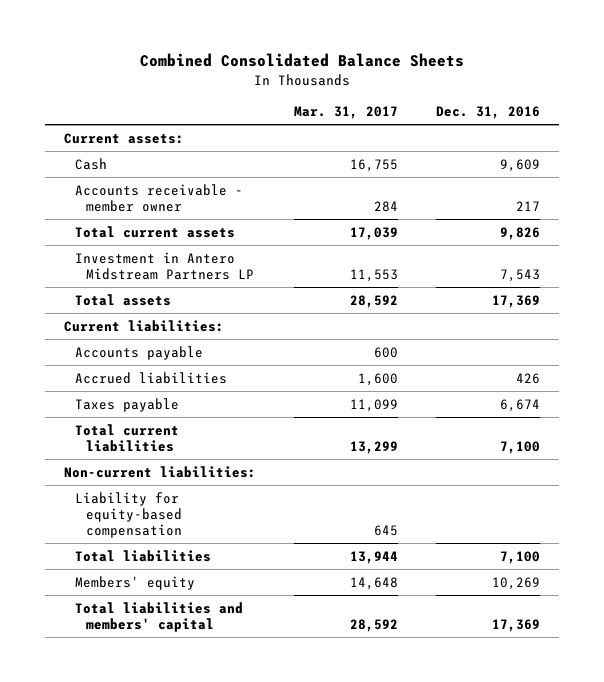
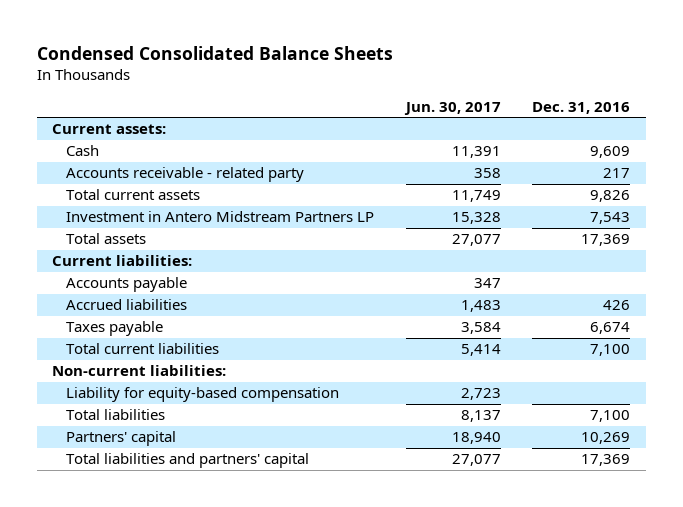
[140,53,465,68] Combined Consolidated Balance Sheets -> [36,45,393,60] Condensed Consolidated Balance Sheets
[294,106,399,120] Mar. 31, 2017 -> none
none -> [403,101,501,115] Jun. 30, 2017
[75,183,244,212] Accounts receivable - member owner -> [66,167,305,183] Accounts receivable - related party
[75,575,196,590] Members' equity -> [66,431,177,447] Partners' capital
[75,601,244,632] Total liabilities and members' capital -> [66,453,310,469] Total liabilities and partners' capital

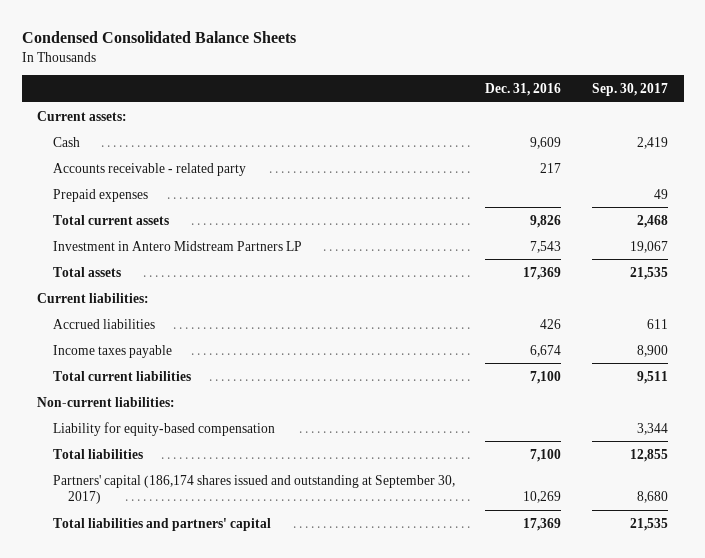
[403,101,501,115] Jun. 30, 2017 -> none
none -> [592,83,669,97] Sep. 30, 2017
none -> [52,188,148,202] Prepaid expenses
[66,277,188,293] Accounts payable -> none
[66,321,164,337] Taxes payable -> [52,344,172,358] Income taxes payable
[66,431,177,447] Partners' capital -> [52,474,455,504] Partners' capital (186,174 shares issued and outstanding at September 30, 2017)

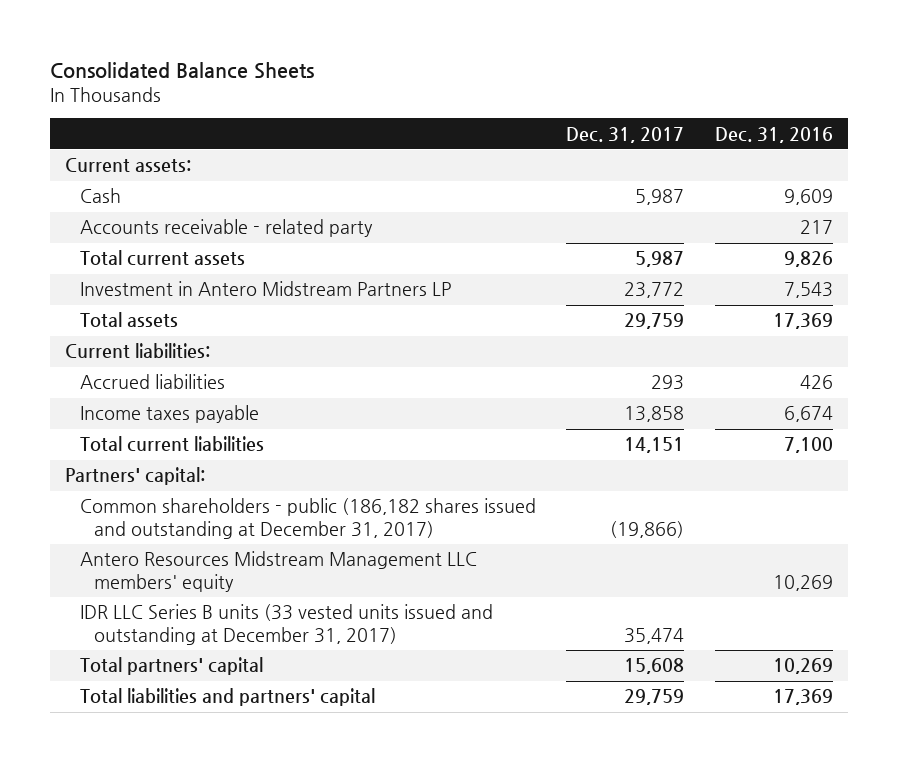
[21,31,296,44] Condensed Consolidated Balance Sheets -> [49,61,314,79] Consolidated Balance Sheets
[592,83,669,97] Sep. 30, 2017 -> none
none -> [566,126,685,143] Dec. 31, 2017
[52,188,148,202] Prepaid expenses -> none
[37,396,176,407] Non-current liabilities: -> none
[52,421,275,436] Liability for equity-based compensation -> none
[52,448,143,459] Total liabilities -> none
none -> [64,467,205,486] Partners' capital:
none -> [79,498,536,539] Common shareholders - public (186,182 shares issued and outstanding at December 31, 2017)
none -> [79,551,477,592] Antero Resources Midstream Management LLC members' equity
none -> [79,604,493,645] IDR LLC Series B units (33 vested units issued and outstanding at December 31, 2017)
[52,474,455,504] Partners' capital (186,174 shares issued and outstanding at September 30, 2017) -> [79,657,263,676] Total partners' capital

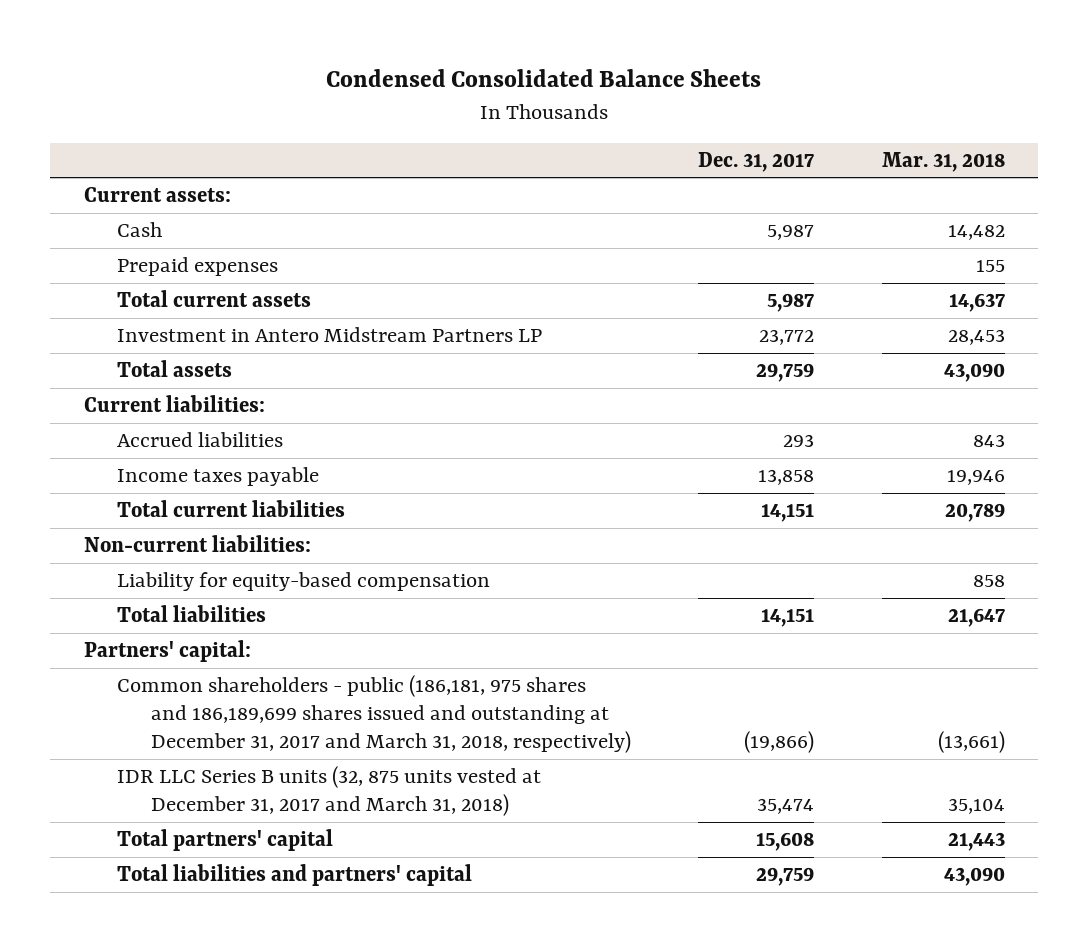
[49,61,314,79] Consolidated Balance Sheets -> [326,69,762,88] Condensed Consolidated Balance Sheets
[714,126,833,143] Dec. 31, 2016 -> none
none -> [881,151,1005,172] Mar. 31, 2018
[79,219,373,238] Accounts receivable - related party -> none
none -> [117,257,279,277] Prepaid expenses
none -> [84,535,312,553] Non-current liabilities:
none -> [117,572,491,592] Liability for equity-based compensation
none -> [117,605,267,623] Total liabilities
[79,551,477,592] Antero Resources Midstream Management LLC members' equity -> none
[79,498,536,539] Common shareholders - public (186,182 shares issued and outstanding at December 31, 2017) -> [117,675,631,753] Common shareholders - public (186,181, 975 shares and 186,189,699 shares issued and outstanding at December 31, 2017 and March 31, 2018, respectively)
[79,604,493,645] IDR LLC Series B units (33 vested units issued and outstanding at December 31, 2017) -> [117,766,542,816] IDR LLC Series B units (32, 875 units vested at December 31, 2017 and March 31, 2018)

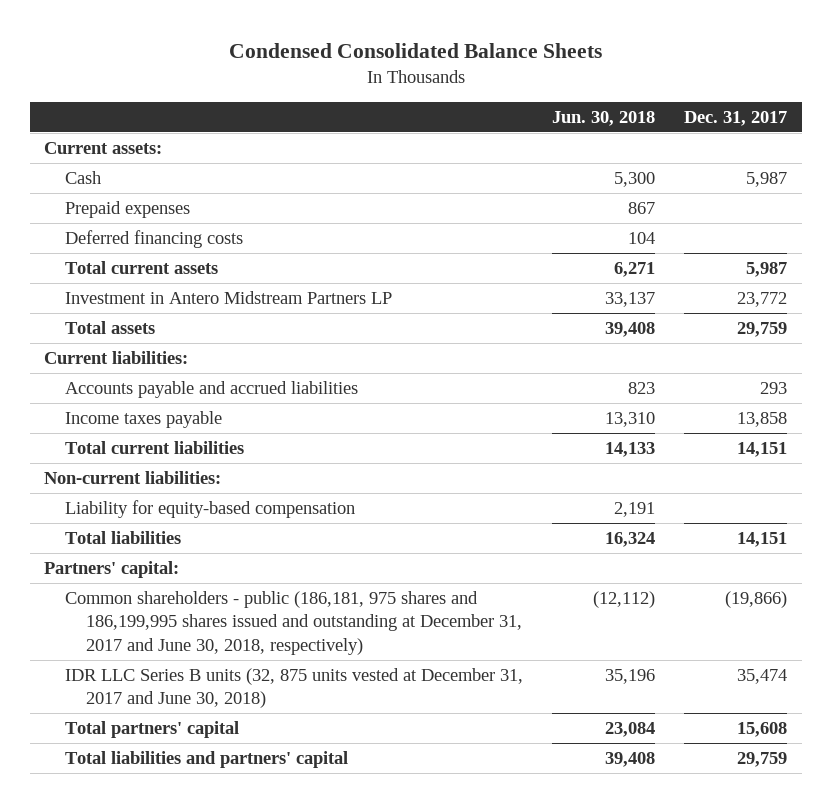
[881,151,1005,172] Mar. 31, 2018 -> none
none -> [552,110,656,126] Jun. 30, 2018
none -> [65,230,244,249] Deferred financing costs
[117,432,284,448] Accrued liabilities -> [65,381,359,399] Accounts payable and accrued liabilities
[117,675,631,753] Common shareholders - public (186,181, 975 shares and 186,189,699 shares issued and outstanding at December 31, 2017 and March 31, 2018, respectively) -> [65,591,523,655] Common shareholders - public (186,181, 975 shares and 186,199,995 shares issued and outstanding at December 31, 2017 and June 30, 2018, respectively)
[117,766,542,816] IDR LLC Series B units (32, 875 units vested at December 31, 2017 and March 31, 2018) -> [65,668,524,709] IDR LLC Series B units (32, 875 units vested at December 31, 2017 and June 30, 2018)

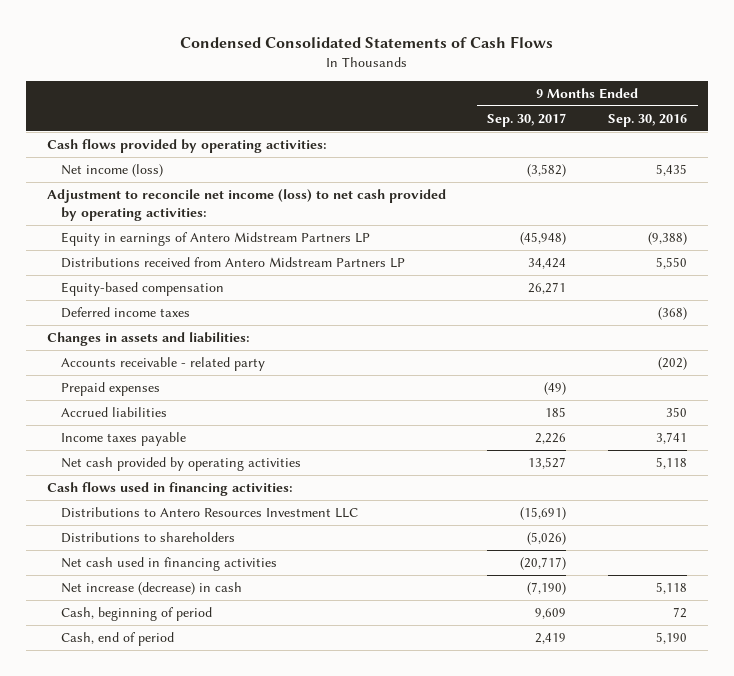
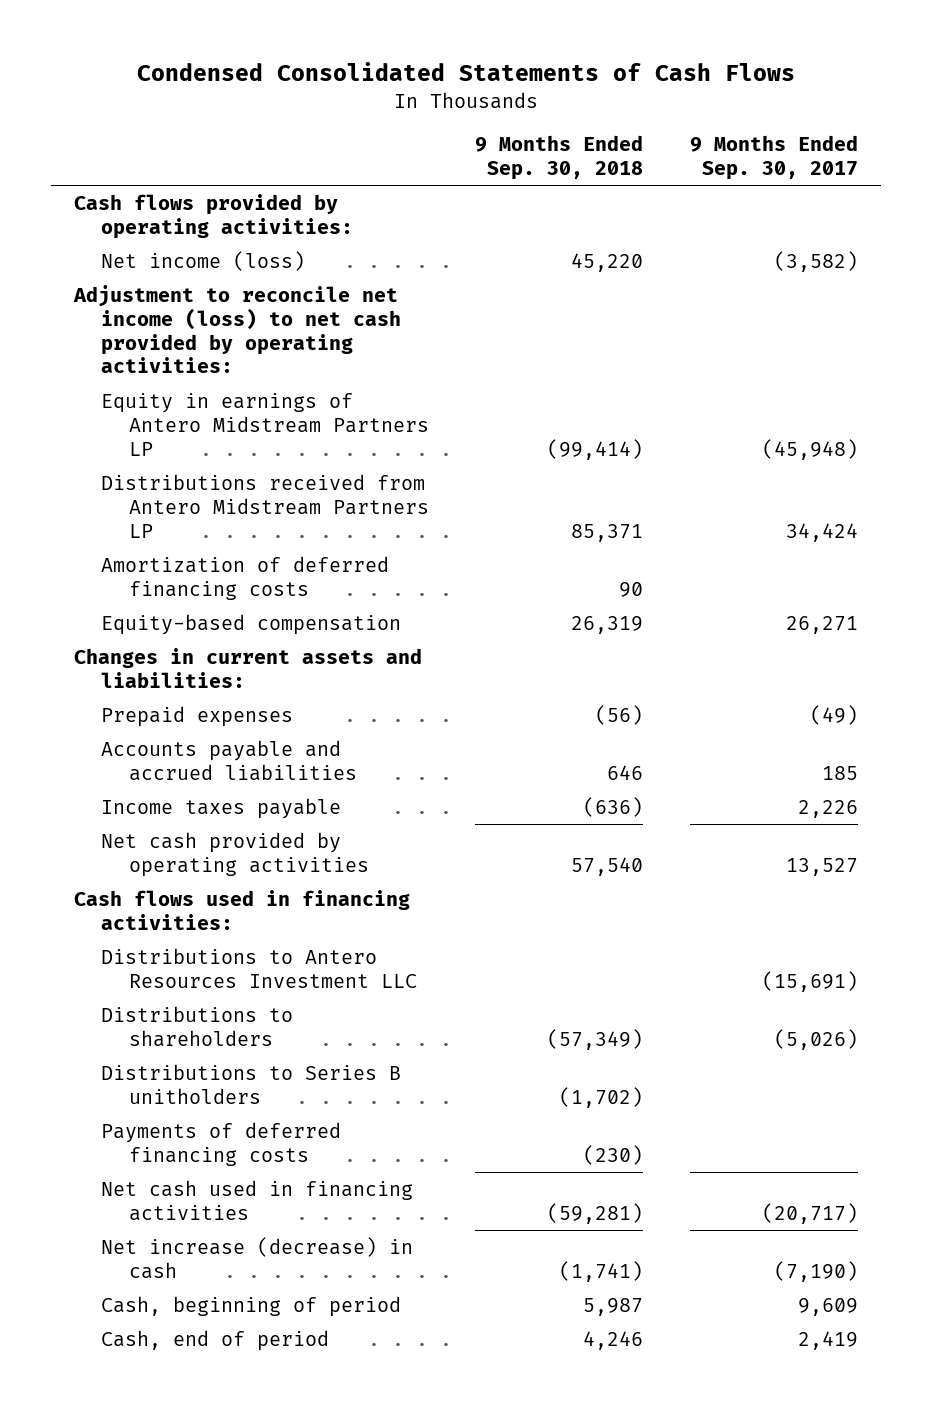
[608,113,688,127] Sep. 30, 2016 -> none
none -> [475,135,644,181] 9 Months Ended Sep. 30, 2018
none -> [101,556,390,600] Amortization of deferred financing costs
[60,307,190,319] Deferred income taxes -> none
[60,357,265,372] Accounts receivable - related party -> none
[46,332,250,347] Changes in assets and liabilities: -> [73,648,422,688] Changes in current assets and liabilities:
[60,407,167,418] Accrued liabilities -> [101,740,357,781] Accounts payable and accrued liabilities
none -> [101,1064,402,1104] Distributions to Series B unitholders
none -> [101,1122,342,1166] Payments of deferred financing costs

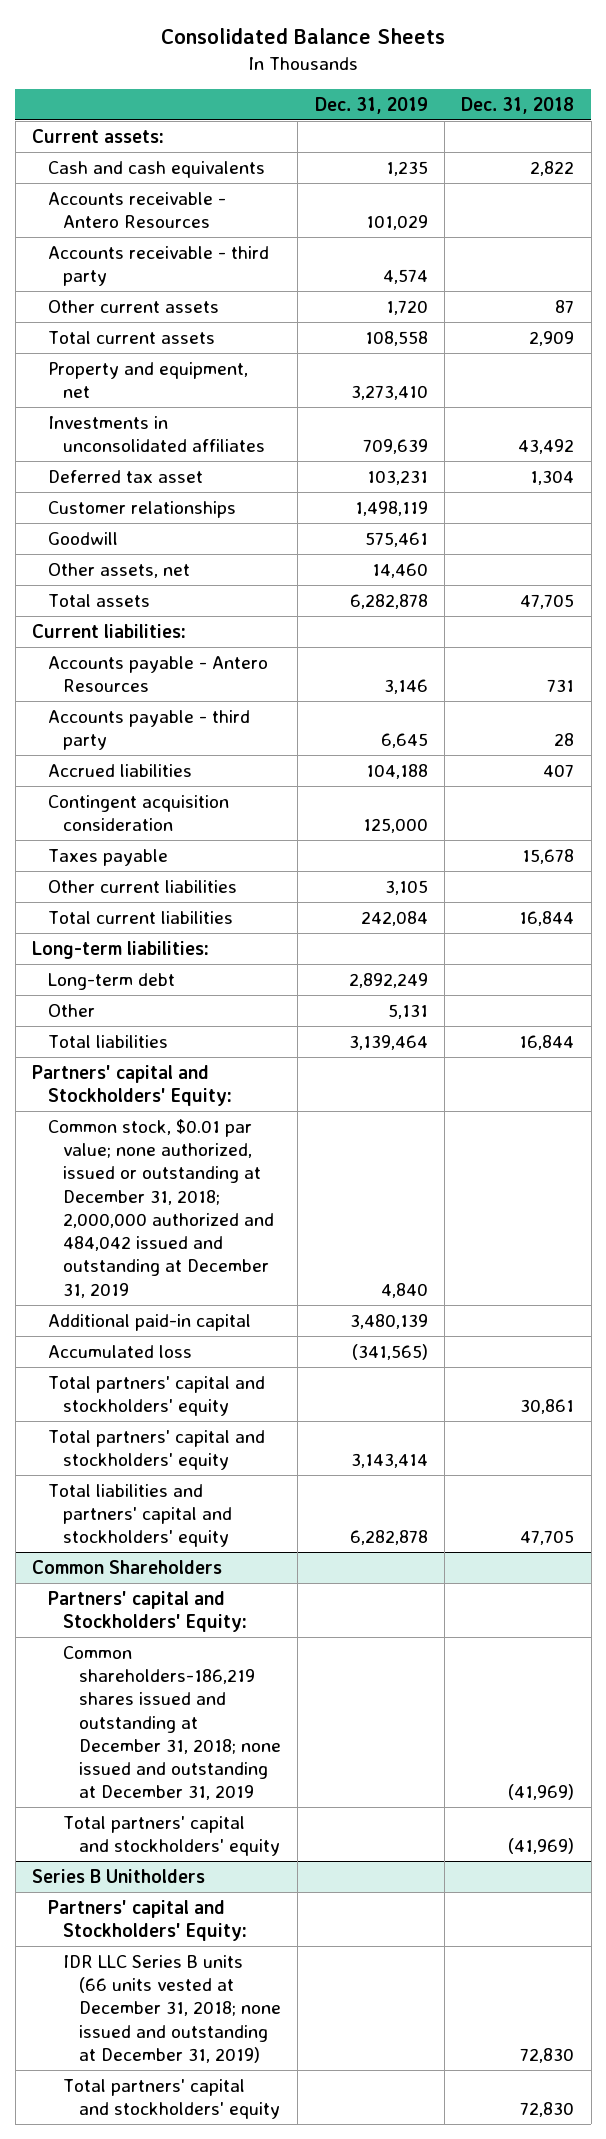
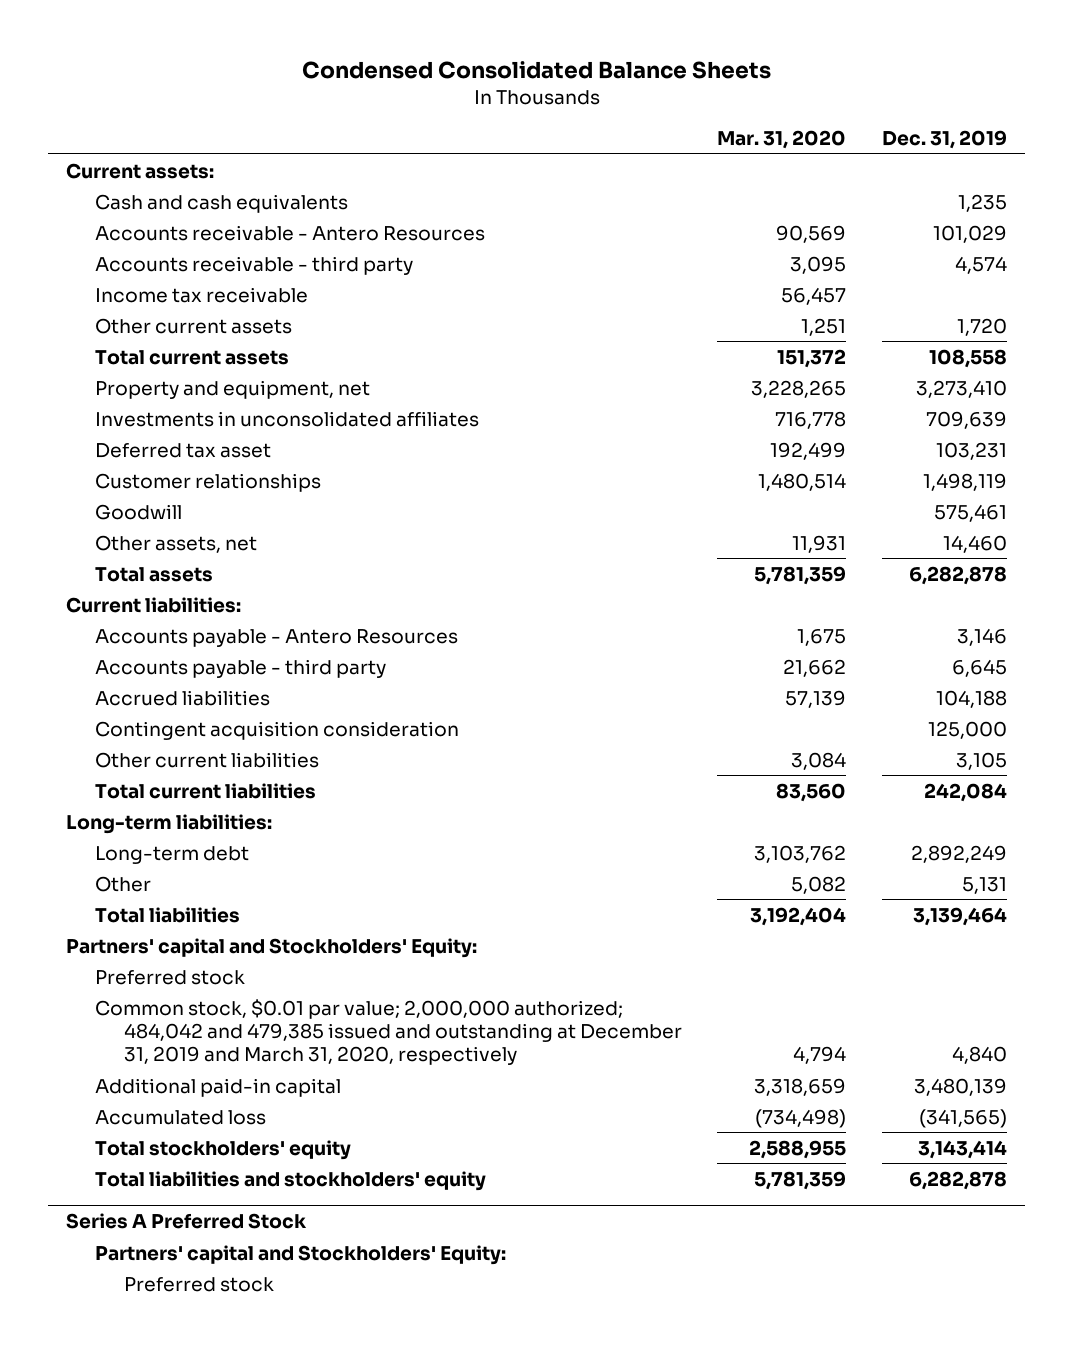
[161,28,446,45] Consolidated Balance Sheets -> [301,60,771,79] Condensed Consolidated Balance Sheets
[461,96,575,114] Dec. 31, 2018 -> none
none -> [717,130,847,150] Mar. 31, 2020
none -> [94,286,308,303] Income tax receivable
[47,848,168,866] Taxes payable -> none
none -> [94,969,245,985] Preferred stock
[47,1118,275,1298] Common stock, $0.01 par value; none authorized, issued or outstanding at December 31, 2018; 2,000,000 authorized and 484,042 issued and outstanding at December 31, 2019 -> [94,998,682,1065] Common stock, $0.01 par value; 2,000,000 authorized; 484,042 and 479,385 issued and outstanding at December 31, 2019 and March 31, 2020, respectively
[47,1375,265,1417] Total partners' capital and stockholders' equity -> none
[32,1559,223,1574] Common Shareholders -> none
[47,1590,248,1633] Partners' capital and Stockholders' Equity: -> none
[63,1645,281,1801] Common shareholders-186,219 shares issued and outstanding at December 31, 2018; none issued and outstanding at December 31, 2019 -> none
[63,1815,280,1857] Total partners' capital and stockholders' equity -> none
[32,1868,206,1883] Series B Unitholders -> none
[47,1429,265,1471] Total partners' capital and stockholders' equity -> [94,1139,351,1160] Total stockholders' equity
[47,1483,233,1548] Total liabilities and partners' capital and stockholders' equity -> [94,1170,486,1191] Total liabilities and stockholders' equity
none -> [66,1213,308,1230] Series A Preferred Stock
[63,1954,281,2063] IDR LLC Series B units (66 units vested at December 31, 2018; none issued and outstanding at December 31, 2019) -> none
[63,2078,280,2120] Total partners' capital and stockholders' equity -> none
none -> [123,1276,274,1292] Preferred stock

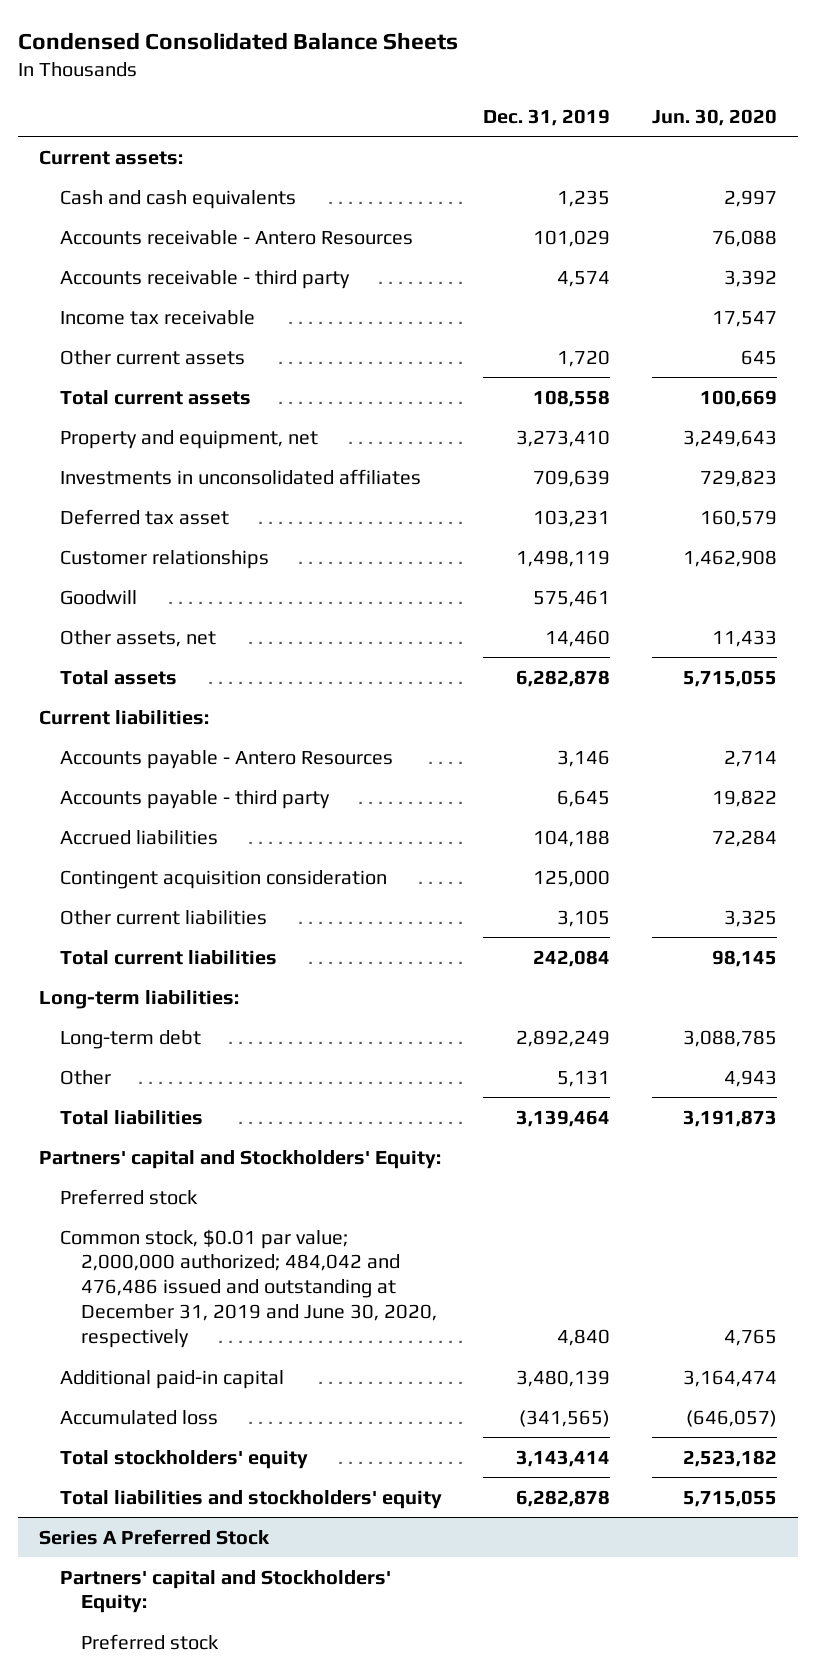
[717,130,847,150] Mar. 31, 2020 -> none
none -> [652,108,778,126] Jun. 30, 2020
[94,998,682,1065] Common stock, $0.01 par value; 2,000,000 authorized; 484,042 and 479,385 issued and outstanding at December 31, 2019 and March 31, 2020, respectively -> [59,1228,437,1349] Common stock, $0.01 par value; 2,000,000 authorized; 484,042 and 476,486 issued and outstanding at December 31, 2019 and June 30, 2020, respectively

